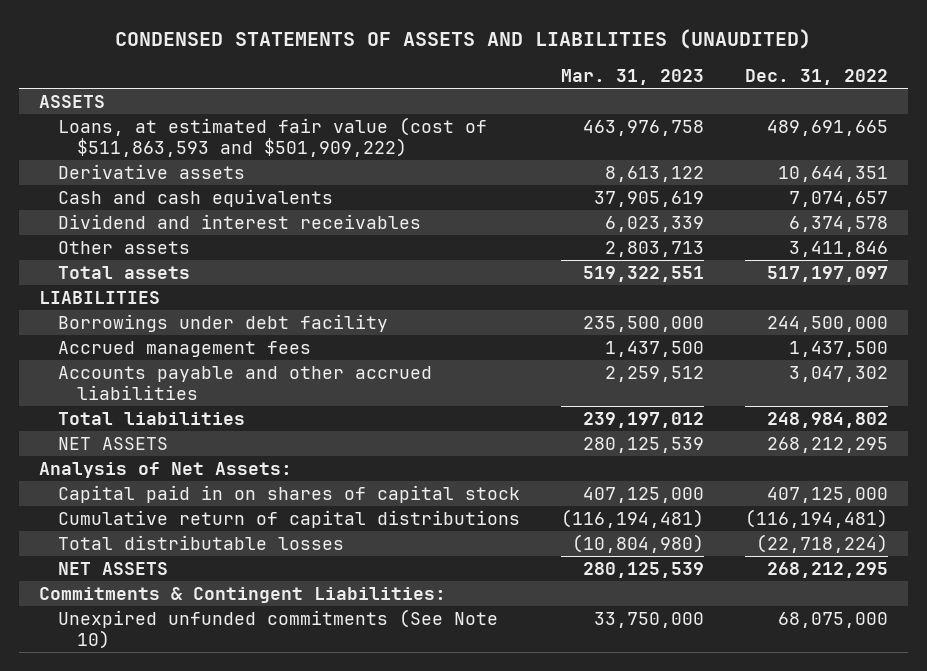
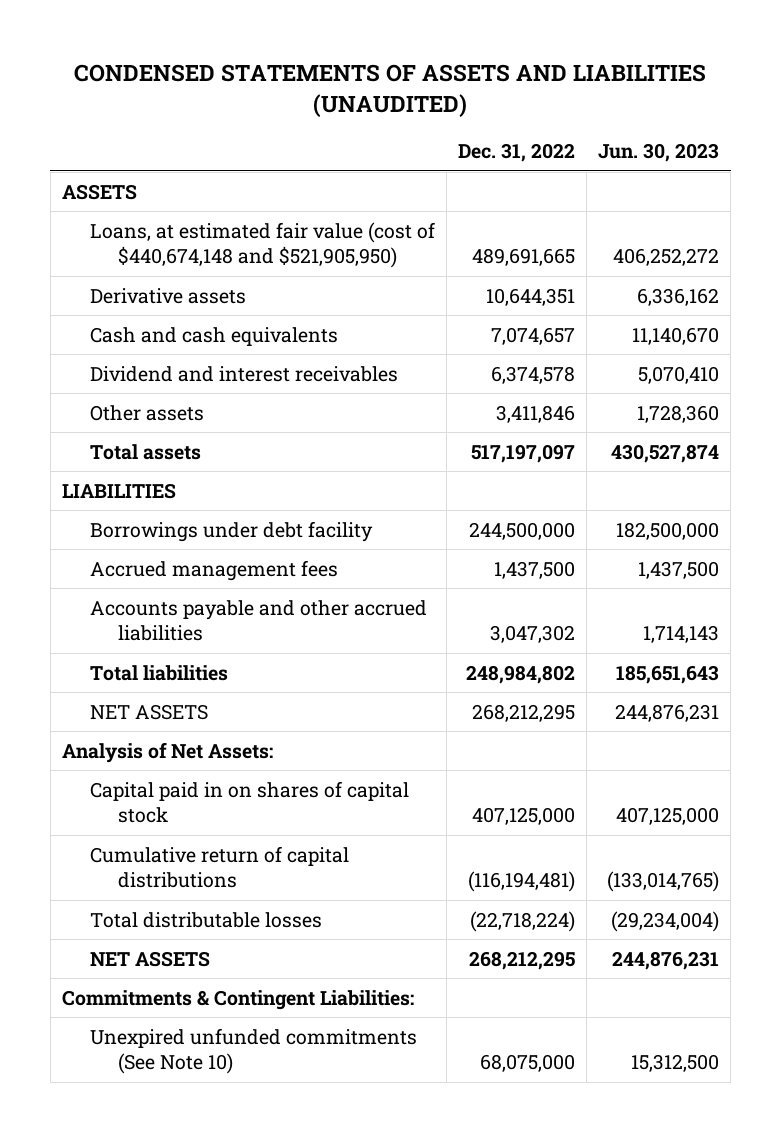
[560,68,704,85] Mar. 31, 2023 -> none
none -> [598,143,720,163] Jun. 30, 2023
[57,116,487,157] Loans, at estimated fair value (cost of $511,863,593 and $501,909,222) -> [89,221,435,269] Loans, at estimated fair value (cost of $440,674,148 and $521,905,950)

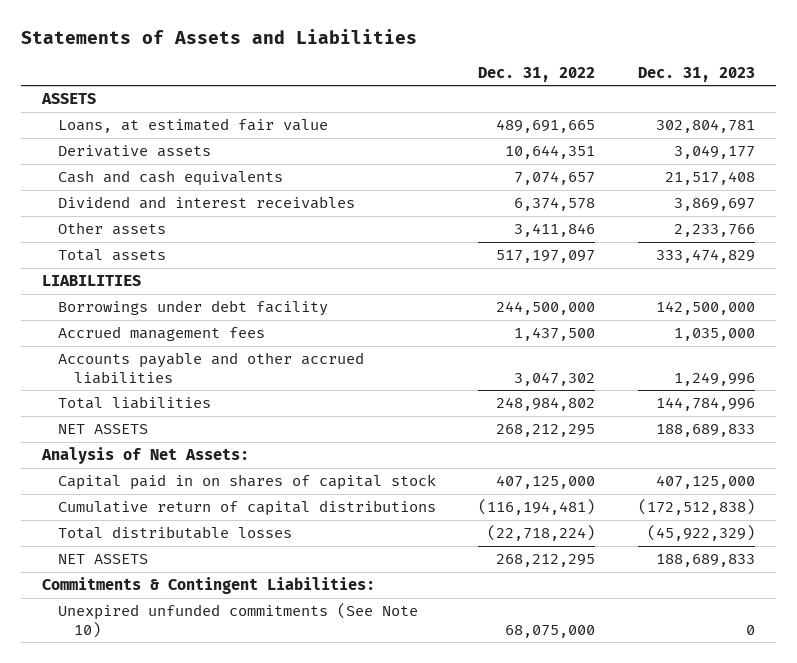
[74,63,707,117] CONDENSED STATEMENTS OF ASSETS AND LIABILITIES (UNAUDITED) -> [20,29,417,45] Statements of Assets and Liabilities
[598,143,720,163] Jun. 30, 2023 -> none
none -> [637,66,755,82] Dec. 31, 2023
[89,221,435,269] Loans, at estimated fair value (cost of $440,674,148 and $521,905,950) -> [57,118,328,134] Loans, at estimated fair value

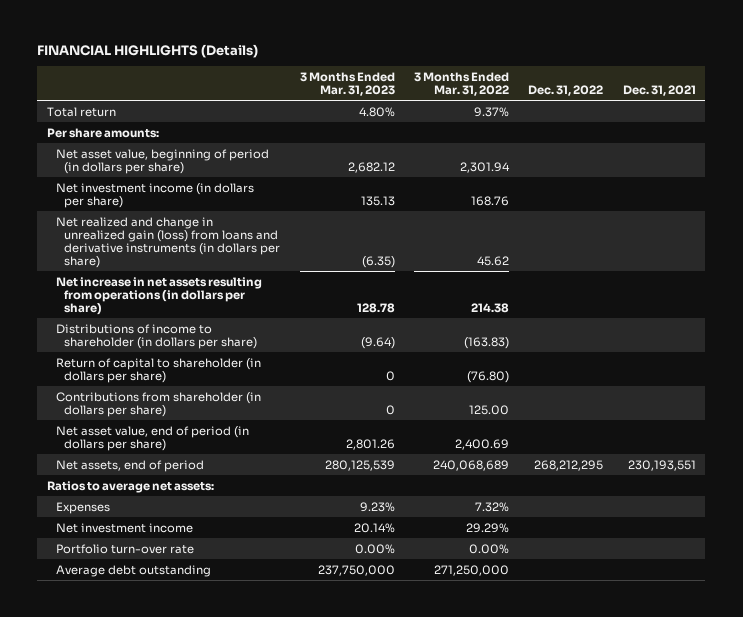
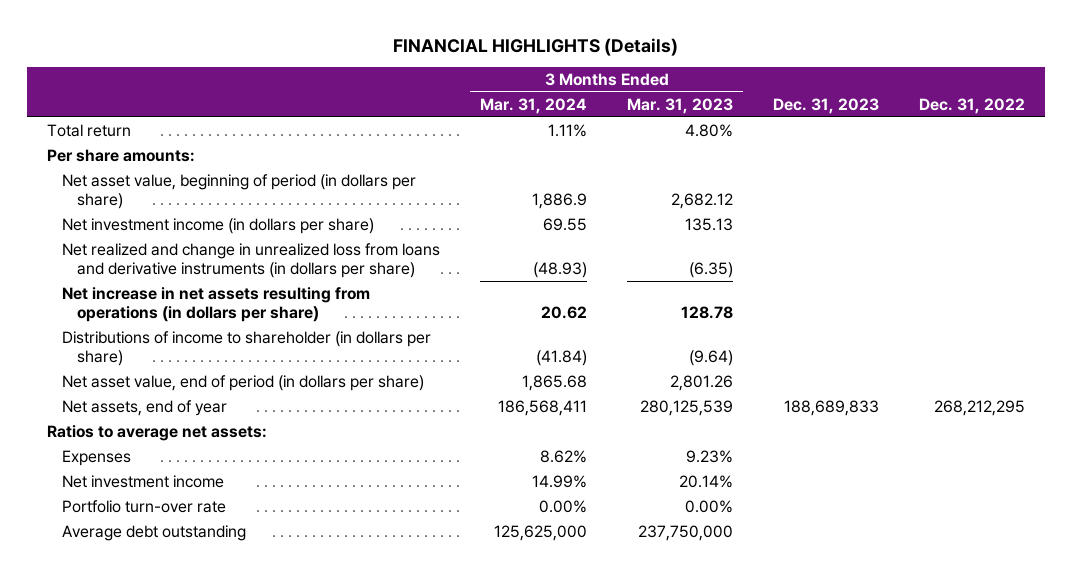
[414,71,510,97] 3 Months Ended Mar. 31, 2022 -> none
[622,85,696,97] Dec. 31, 2021 -> none
none -> [480,97,588,114] Mar. 31, 2024
none -> [773,97,880,114] Dec. 31, 2023
[55,216,281,268] Net realized and change in unrealized gain (loss) from loans and derivative instruments (in dollars per share) -> [62,242,441,279] Net realized and change in unrealized loss from loans and derivative instruments (in dollars per share)
[55,357,261,383] Return of capital to shareholder (in dollars per share) -> none
[55,391,261,417] Contributions from shareholder (in dollars per share) -> none
[55,459,204,472] Net assets, end of period -> [62,399,228,416] Net assets, end of year

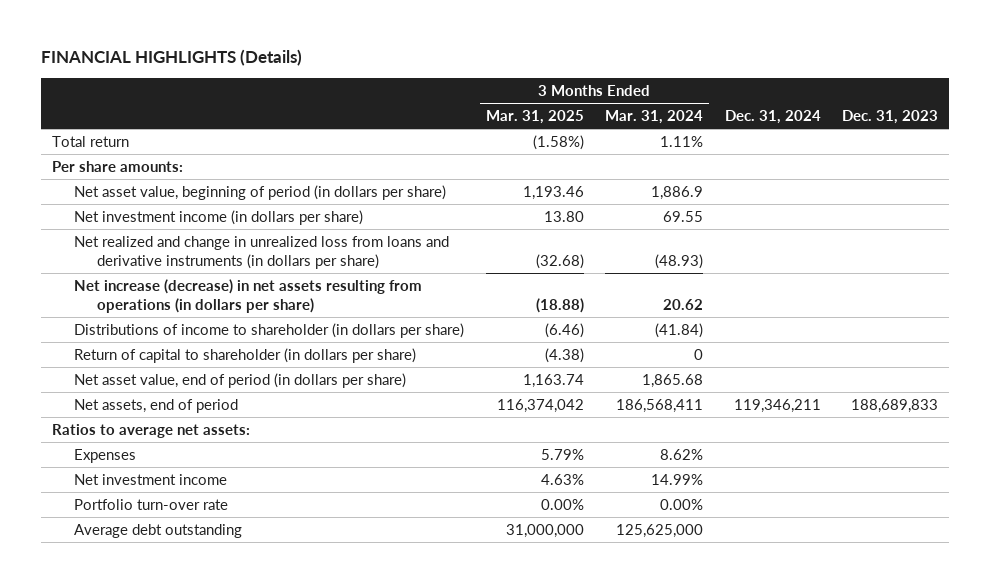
[627,97,734,114] Mar. 31, 2023 -> none
[919,97,1026,114] Dec. 31, 2022 -> none
none -> [485,109,584,124] Mar. 31, 2025
none -> [724,109,821,124] Dec. 31, 2024
[62,286,371,323] Net increase in net assets resulting from operations (in dollars per share) -> [74,278,423,313] Net increase (decrease) in net assets resulting from operations (in dollars per share)
none -> [74,347,417,363] Return of capital to shareholder (in dollars per share)
[62,399,228,416] Net assets, end of year -> [74,398,239,413] Net assets, end of period

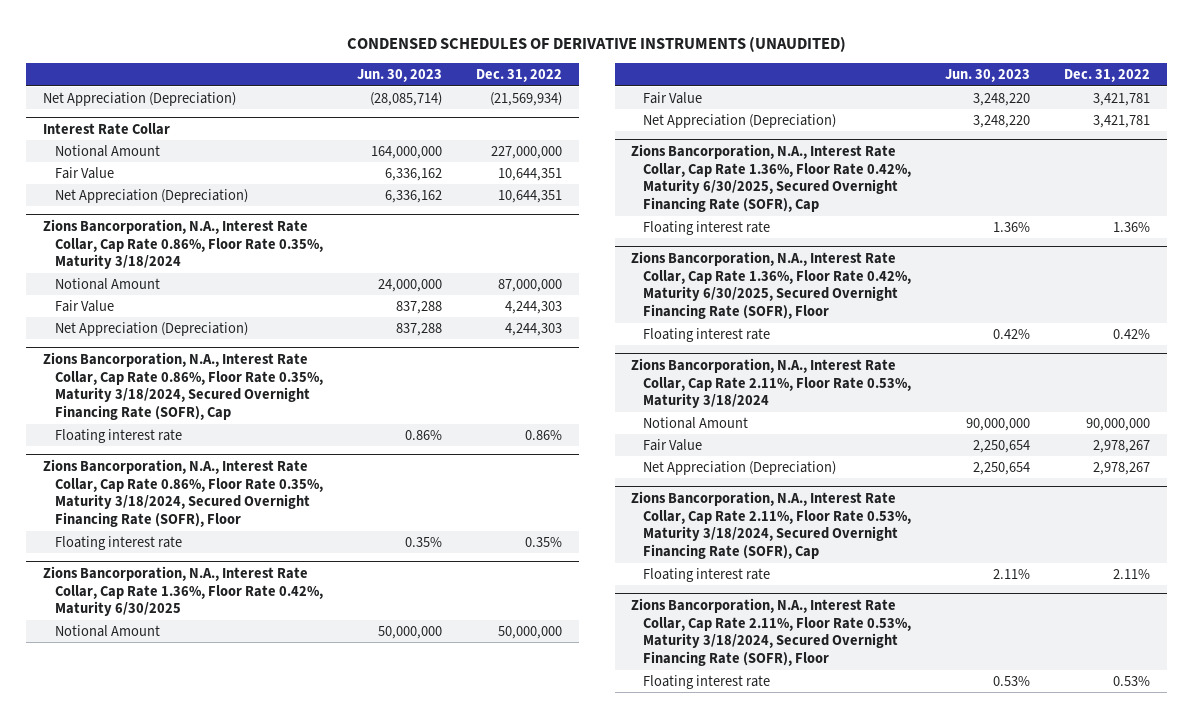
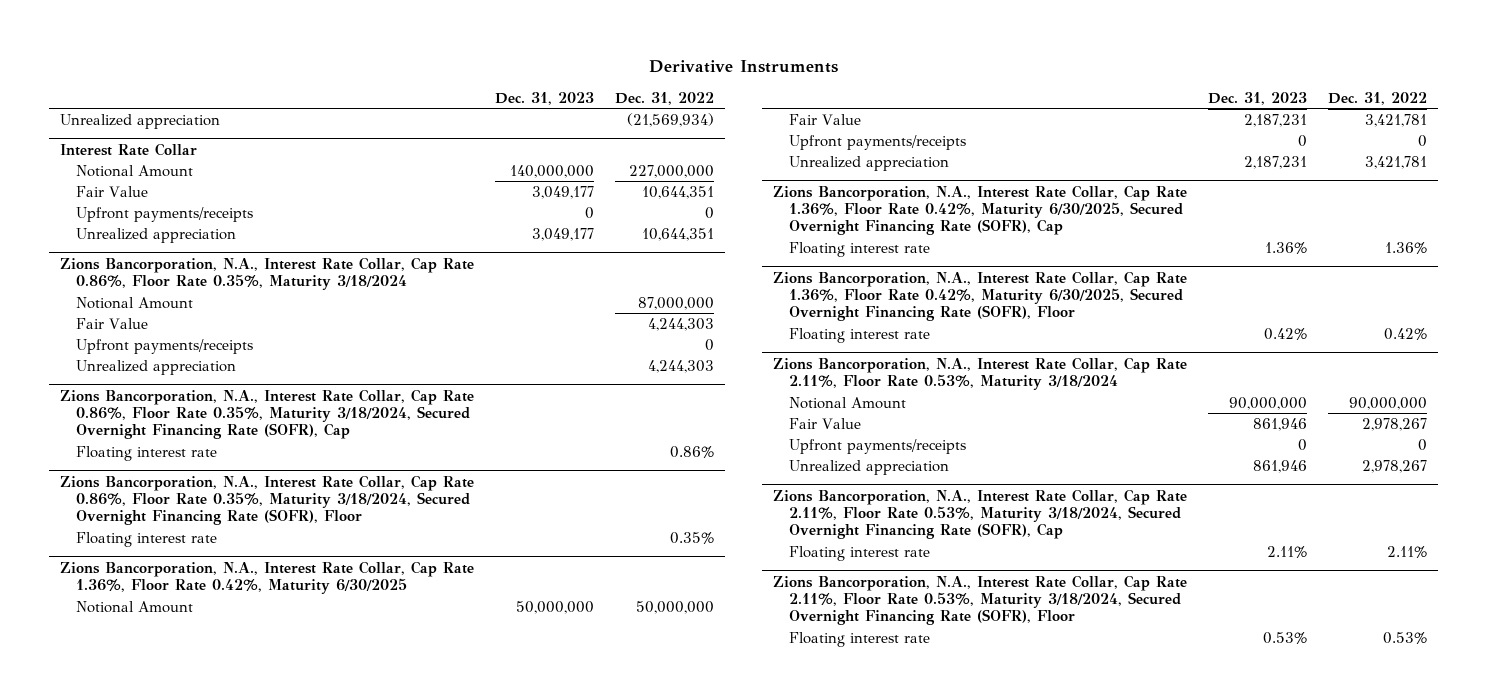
[346,35,846,52] CONDENSED SCHEDULES OF DERIVATIVE INSTRUMENTS (UNAUDITED) -> [648,60,838,74] Derivative Instruments
[356,69,442,83] Jun. 30, 2023 -> none
none -> [495,91,595,105] Dec. 31, 2023
[43,91,237,106] Net Appreciation (Depreciation) -> [59,113,220,129] Unrealized appreciation
none -> [76,206,254,222] Upfront payments/receipts
[55,188,249,203] Net Appreciation (Depreciation) -> [76,227,237,243] Unrealized appreciation
none -> [76,338,254,354] Upfront payments/receipts
[55,321,249,336] Net Appreciation (Depreciation) -> [76,359,237,375] Unrealized appreciation
none -> [789,134,967,150] Upfront payments/receipts
[643,113,837,128] Net Appreciation (Depreciation) -> [789,155,950,171] Unrealized appreciation
none -> [789,438,967,454] Upfront payments/receipts
[643,460,837,475] Net Appreciation (Depreciation) -> [789,459,950,475] Unrealized appreciation

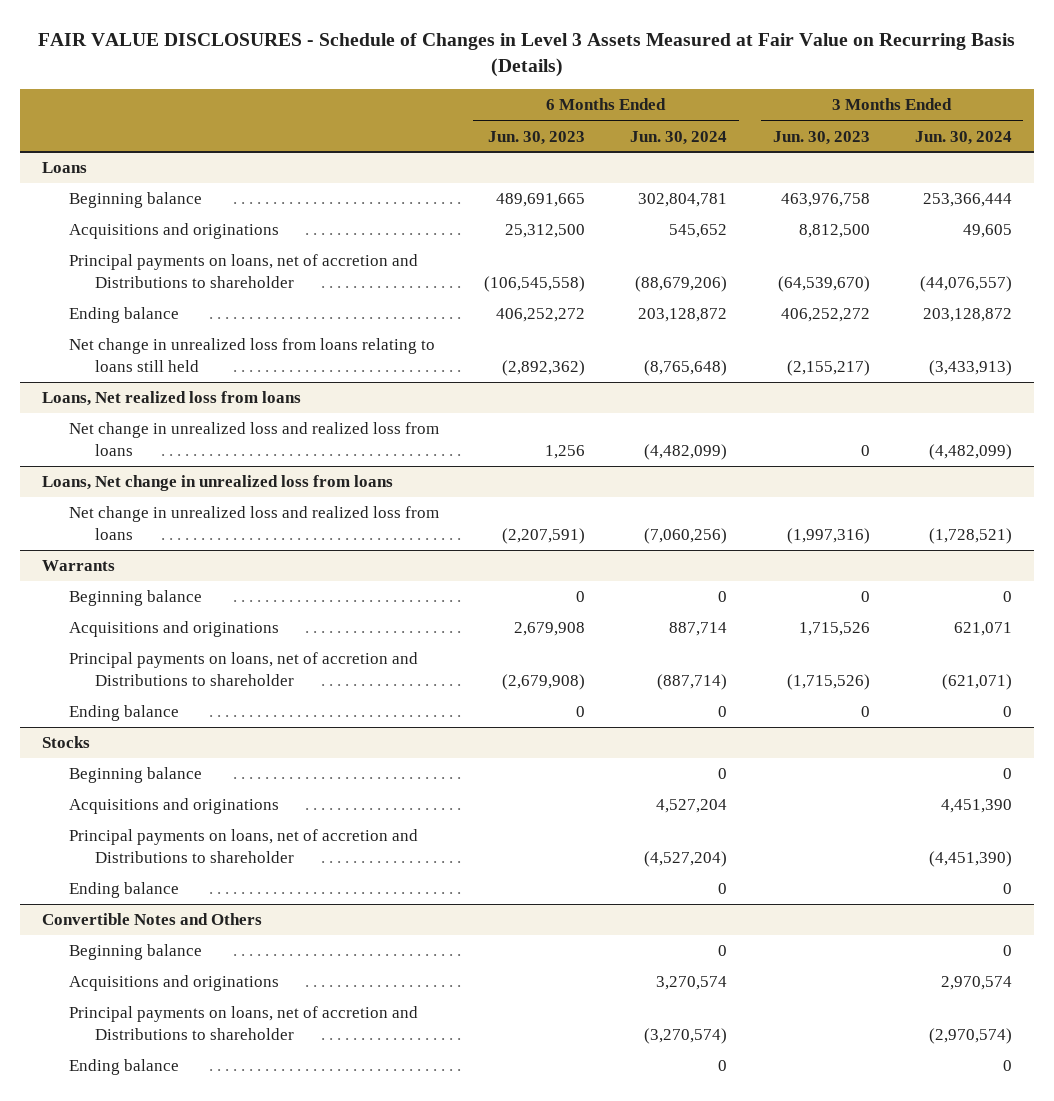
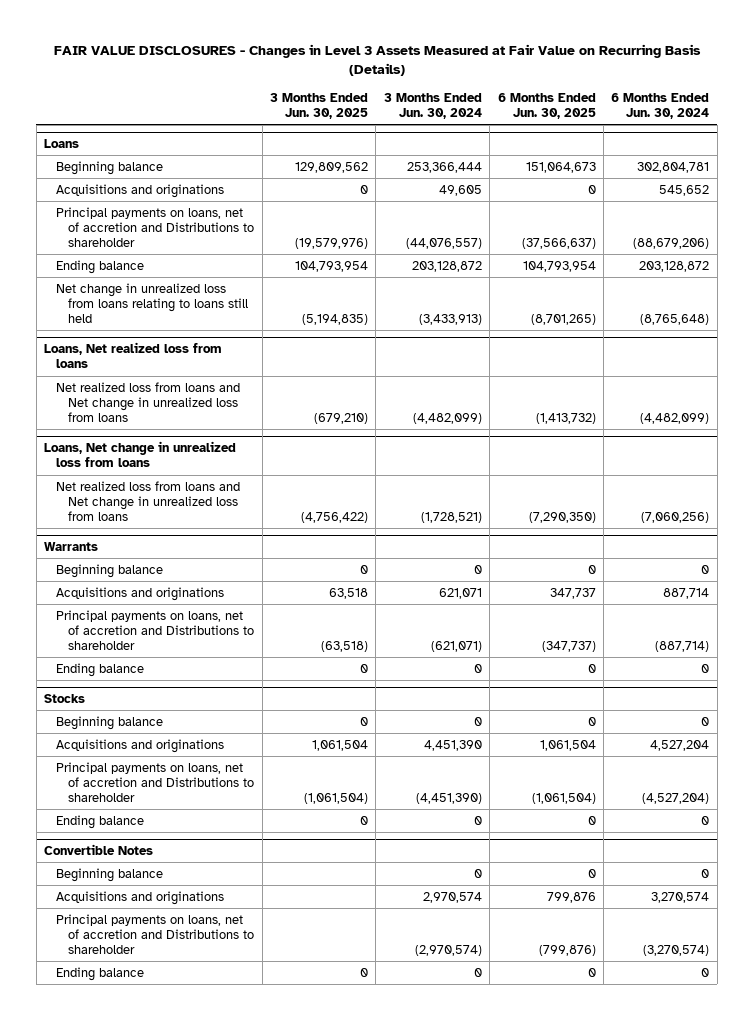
[38,32,1016,78] FAIR VALUE DISCLOSURES - Schedule of Changes in Level 3 Assets Measured at Fair Value on Recurring Basis (Details) -> [53,44,701,77] FAIR VALUE DISCLOSURES - Changes in Level 3 Assets Measured at Fair Value on Recurring Basis (Details)
[488,130,586,145] Jun. 30, 2023 -> none
[772,130,870,145] Jun. 30, 2023 -> none
none -> [270,92,369,120] 3 Months Ended Jun. 30, 2025
none -> [497,92,596,120] 6 Months Ended Jun. 30, 2025
[68,422,439,457] Net change in unrealized loss and realized loss from loans -> [56,381,241,422] Net realized loss from loans and Net change in unrealized loss from loans
[68,506,439,541] Net change in unrealized loss and realized loss from loans -> [56,480,241,521] Net realized loss from loans and Net change in unrealized loss from loans
[42,913,263,926] Convertible Notes and Others -> [43,844,153,856] Convertible Notes

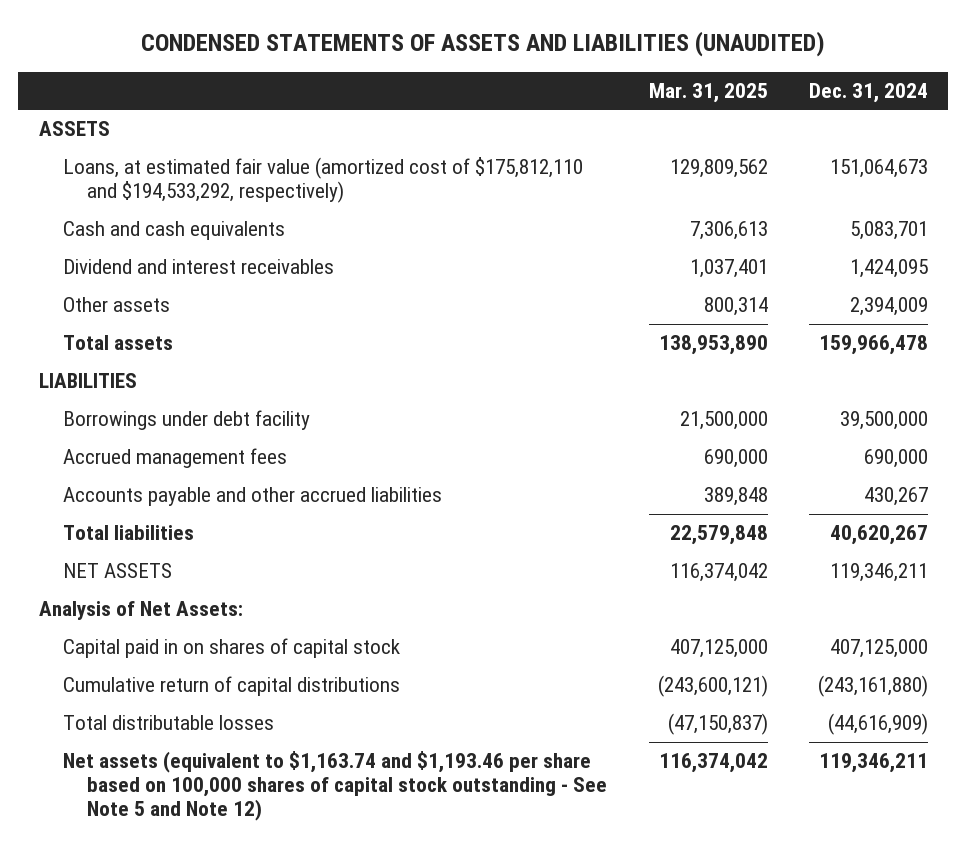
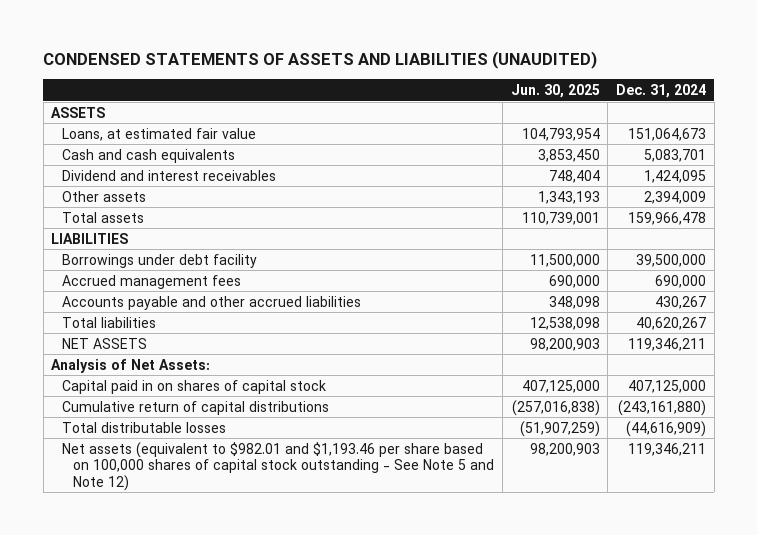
[648,82,768,103] Mar. 31, 2025 -> none
none -> [510,84,600,99] Jun. 30, 2025
[63,157,584,204] Loans, at estimated fair value (amortized cost of $175,812,110 and $194,533,292, respectively) -> [62,127,257,141] Loans, at estimated fair value
[63,751,608,822] Net assets (equivalent to $1,163.74 and $1,193.46 per share based on 100,000 shares of capital stock outstanding - See Note 5 and Note 12) -> [62,441,495,491] Net assets (equivalent to $982.01 and $1,193.46 per share based on 100,000 shares of capital stock outstanding - See Note 5 and Note 12)

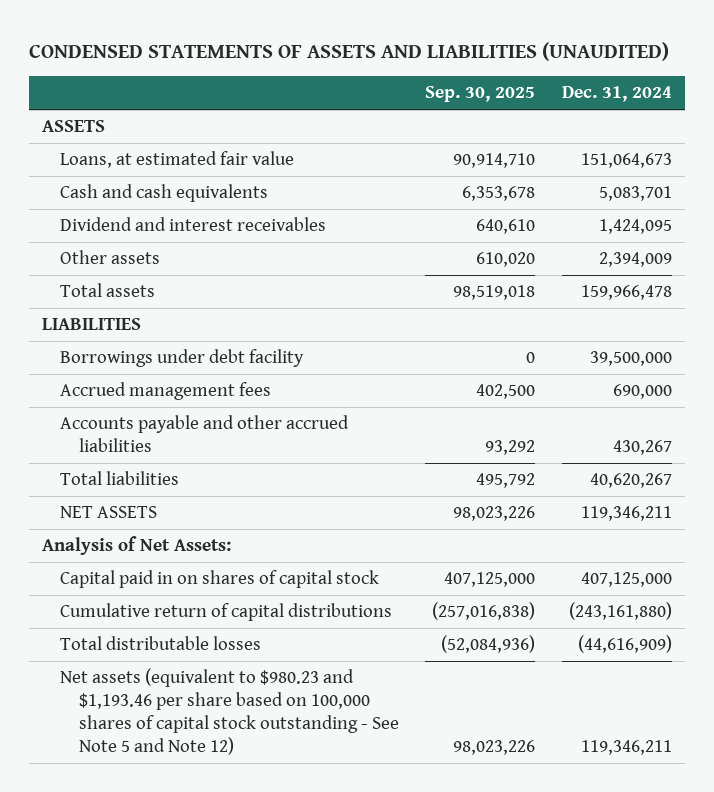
[510,84,600,99] Jun. 30, 2025 -> none
none -> [425,86,536,103] Sep. 30, 2025
[62,441,495,491] Net assets (equivalent to $982.01 and $1,193.46 per share based on 100,000 shares of capital stock outstanding - See Note 5 and Note 12) -> [60,668,399,755] Net assets (equivalent to $980.23 and $1,193.46 per share based on 100,000 shares of capital stock outstanding - See Note 5 and Note 12)

